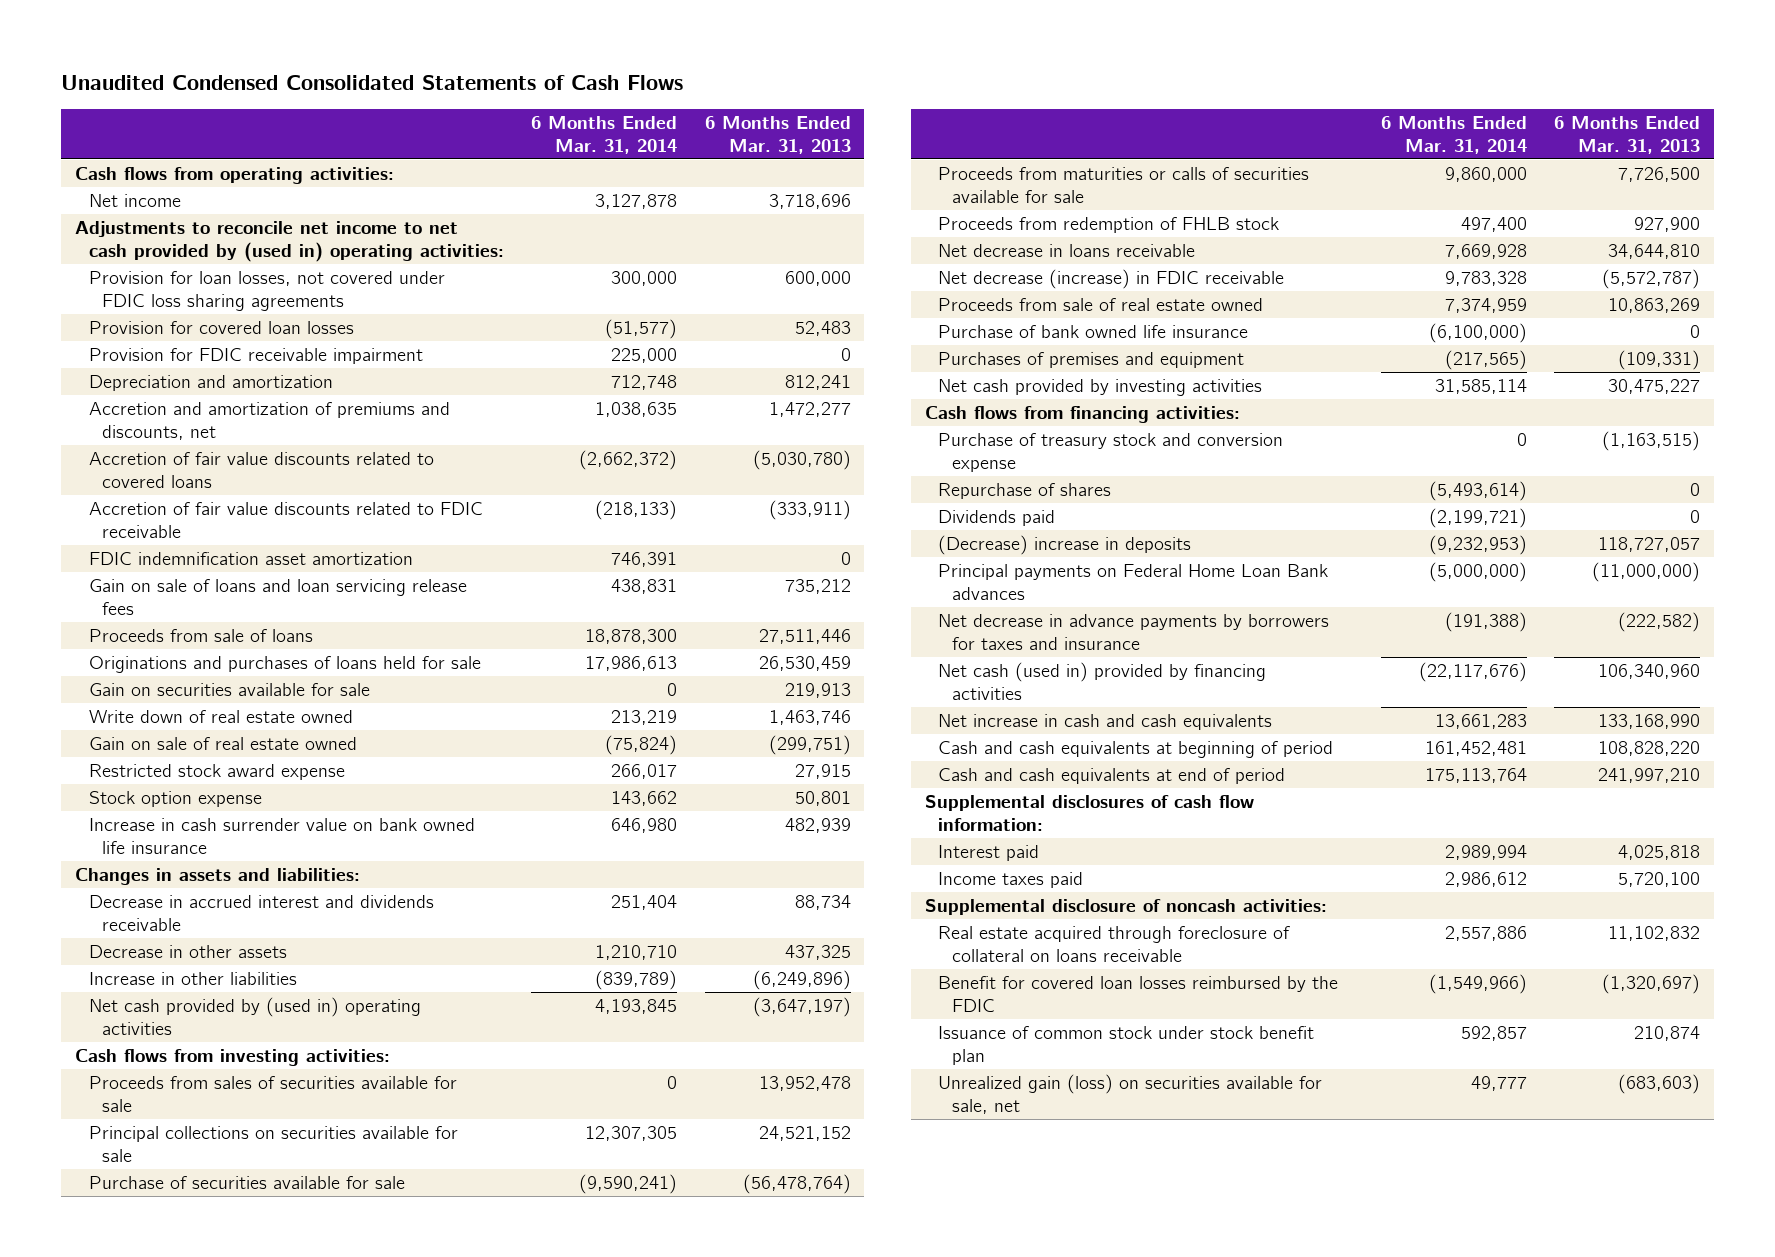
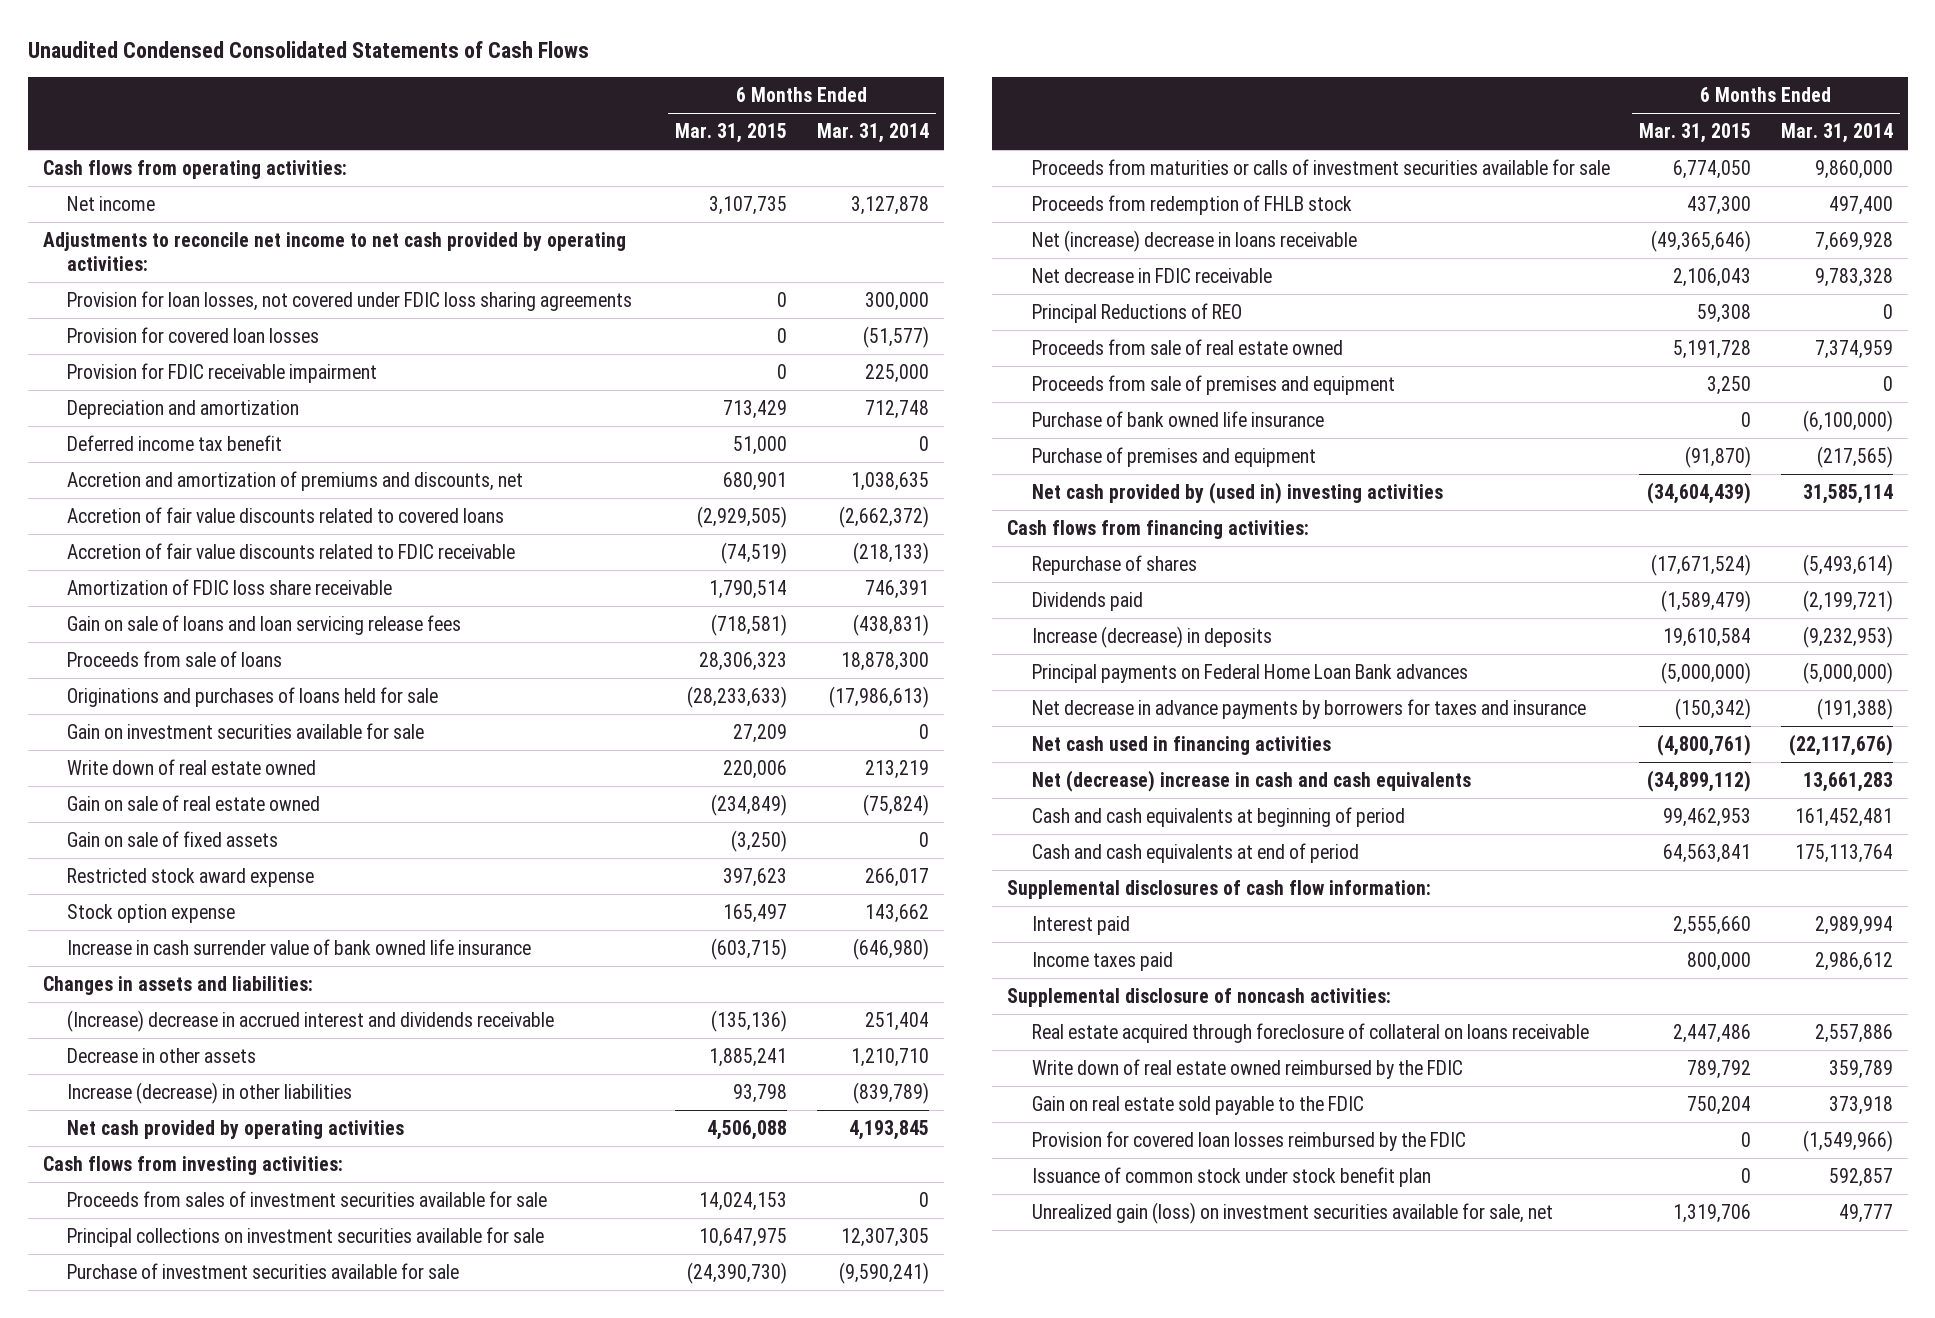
[704,115,851,154] 6 Months Ended Mar. 31, 2013 -> none
none -> [675,123,788,144] Mar. 31, 2015
[74,221,504,262] Adjustments to reconcile net income to net cash provided by (used in) operating activities: -> [42,231,626,271] Adjustments to reconcile net income to net cash provided by operating activities:
none -> [67,434,283,451] Deferred income tax benefit
[88,552,413,566] FDIC indemnification asset amortization -> [67,578,393,595] Amortization of FDIC loss share receivable
[611,579,678,595] 438,831 -> [852,613,929,636] (438,831)
[585,656,678,672] 17,986,613 -> [828,685,929,708] (17,986,613)
[88,683,370,697] Gain on securities available for sale -> [67,722,425,739] Gain on investment securities available for sale
none -> [67,830,279,847] Gain on sale of fixed assets
[88,818,475,854] Increase in cash surrender value on bank owned life insurance -> [67,938,532,955] Increase in cash surrender value of bank owned life insurance
[611,818,678,834] 646,980 -> [852,937,929,960] (646,980)
[88,895,434,931] Decrease in accrued interest and dividends receivable -> [67,1009,555,1032] (Increase) decrease in accrued interest and dividends receivable
[88,972,297,986] Increase in other liabilities -> [67,1081,353,1104] Increase (decrease) in other liabilities
[88,997,421,1035] Net cash provided by (used in) operating activities -> [67,1119,405,1139] Net cash provided by operating activities
[88,1076,457,1112] Proceeds from sales of securities available for sale -> [67,1190,548,1207] Proceeds from sales of investment securities available for sale
[88,1126,458,1162] Principal collections on securities available for sale -> [67,1226,545,1247] Principal collections on investment securities available for sale
[88,1176,405,1190] Purchase of securities available for sale -> [67,1262,460,1279] Purchase of investment securities available for sale
[938,167,1310,203] Proceeds from maturities or calls of securities available for sale -> [1031,158,1610,175] Proceeds from maturities or calls of investment securities available for sale
[938,244,1196,258] Net decrease in loans receivable -> [1031,229,1357,252] Net (increase) decrease in loans receivable
[938,269,1285,290] Net decrease (increase) in FDIC receivable -> [1031,267,1272,283] Net decrease in FDIC receivable
none -> [1031,302,1242,323] Principal Reductions of REO
none -> [1031,374,1395,395] Proceeds from sale of premises and equipment
[938,352,1245,369] Purchases of premises and equipment -> [1031,446,1316,467] Purchase of premises and equipment
[938,379,1263,397] Net cash provided by investing activities -> [1031,481,1443,504] Net cash provided by (used in) investing activities
[938,433,1284,472] Purchase of treasury stock and conversion expense -> none
[938,535,1192,556] (Decrease) increase in deposits -> [1031,625,1272,648] Increase (decrease) in deposits
[938,662,1267,700] Net cash (used in) provided by financing activities -> [1031,735,1331,755] Net cash used in financing activities
[938,714,1273,731] Net increase in cash and cash equivalents -> [1031,769,1471,792] Net (decrease) increase in cash and cash equivalents
none -> [1031,1058,1463,1079] Write down of real estate owned reimbursed by the FDIC
none -> [1031,1095,1364,1115] Gain on real estate sold payable to the FDIC
[938,976,1339,1012] Benefit for covered loan losses reimbursed by the FDIC -> [1031,1130,1466,1151] Provision for covered loan losses reimbursed by the FDIC
[938,1074,1323,1114] Unrealized gain (loss) on securities available for sale, net -> [1031,1201,1553,1224] Unrealized gain (loss) on investment securities available for sale, net

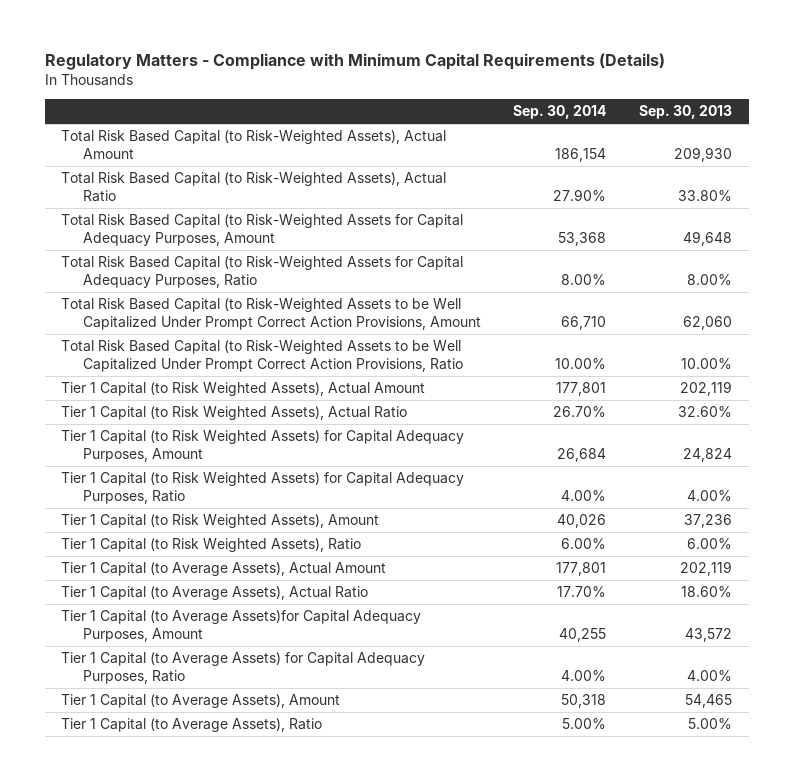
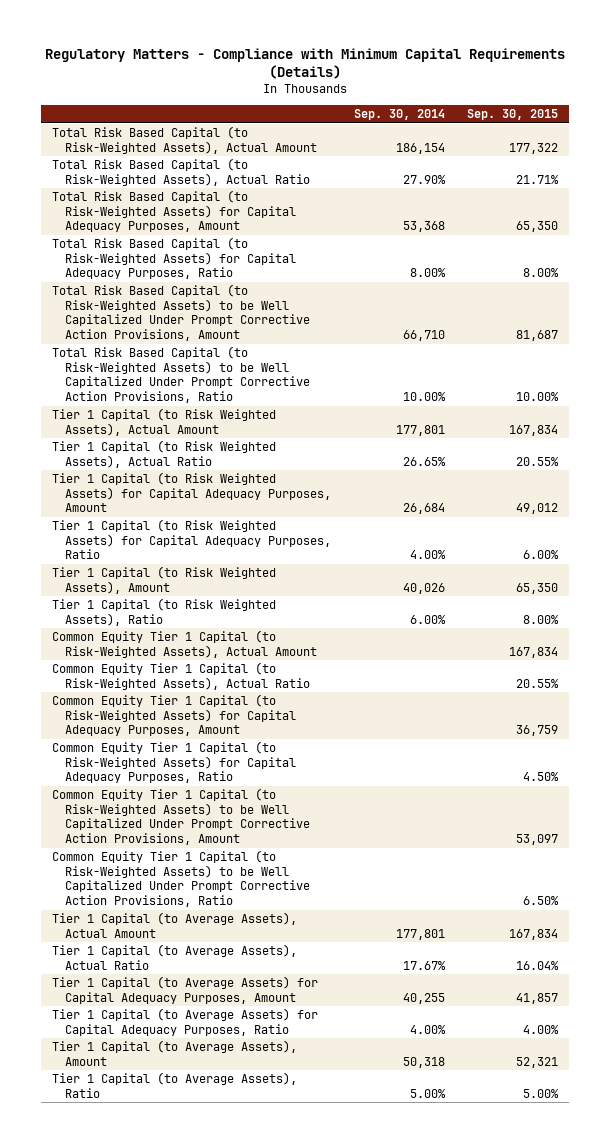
[639,105,733,120] Sep. 30, 2013 -> none
none -> [466,108,558,120] Sep. 30, 2015
[61,214,464,246] Total Risk Based Capital (to Risk-Weighted Assets for Capital Adequacy Purposes, Amount -> [51,190,297,233] Total Risk Based Capital (to Risk-Weighted Assets) for Capital Adequacy Purposes, Amount
[61,256,464,288] Total Risk Based Capital (to Risk-Weighted Assets for Capital Adequacy Purposes, Ratio -> [51,237,297,280] Total Risk Based Capital (to Risk-Weighted Assets) for Capital Adequacy Purposes, Ratio
[61,298,481,330] Total Risk Based Capital (to Risk-Weighted Assets to be Well Capitalized Under Prompt Correct Action Provisions, Amount -> [51,284,311,342] Total Risk Based Capital (to Risk-Weighted Assets) to be Well Capitalized Under Prompt Corrective Action Provisions, Amount
[61,340,463,372] Total Risk Based Capital (to Risk-Weighted Assets to be Well Capitalized Under Prompt Correct Action Provisions, Ratio -> [51,346,311,404] Total Risk Based Capital (to Risk-Weighted Assets) to be Well Capitalized Under Prompt Corrective Action Provisions, Ratio
[553,406,607,418] 26.70% -> [402,456,446,466] 26.65%
none -> [51,630,318,658] Common Equity Tier 1 Capital (to Risk-Weighted Assets), Actual Amount
none -> [51,662,311,690] Common Equity Tier 1 Capital (to Risk-Weighted Assets), Actual Ratio
none -> [51,694,297,737] Common Equity Tier 1 Capital (to Risk-Weighted Assets) for Capital Adequacy Purposes, Amount
none -> [51,741,297,784] Common Equity Tier 1 Capital (to Risk-Weighted Assets) for Capital Adequacy Purposes, Ratio
none -> [51,788,311,846] Common Equity Tier 1 Capital (to Risk-Weighted Assets) to be Well Capitalized Under Prompt Corrective Action Provisions, Amount
none -> [51,850,311,908] Common Equity Tier 1 Capital (to Risk-Weighted Assets) to be Well Capitalized Under Prompt Corrective Action Provisions, Ratio
[557,586,607,598] 17.70% -> [402,960,446,970] 17.67%
[61,610,422,642] Tier 1 Capital (to Average Assets)for Capital Adequacy Purposes, Amount -> [51,976,318,1004] Tier 1 Capital (to Average Assets) for Capital Adequacy Purposes, Amount

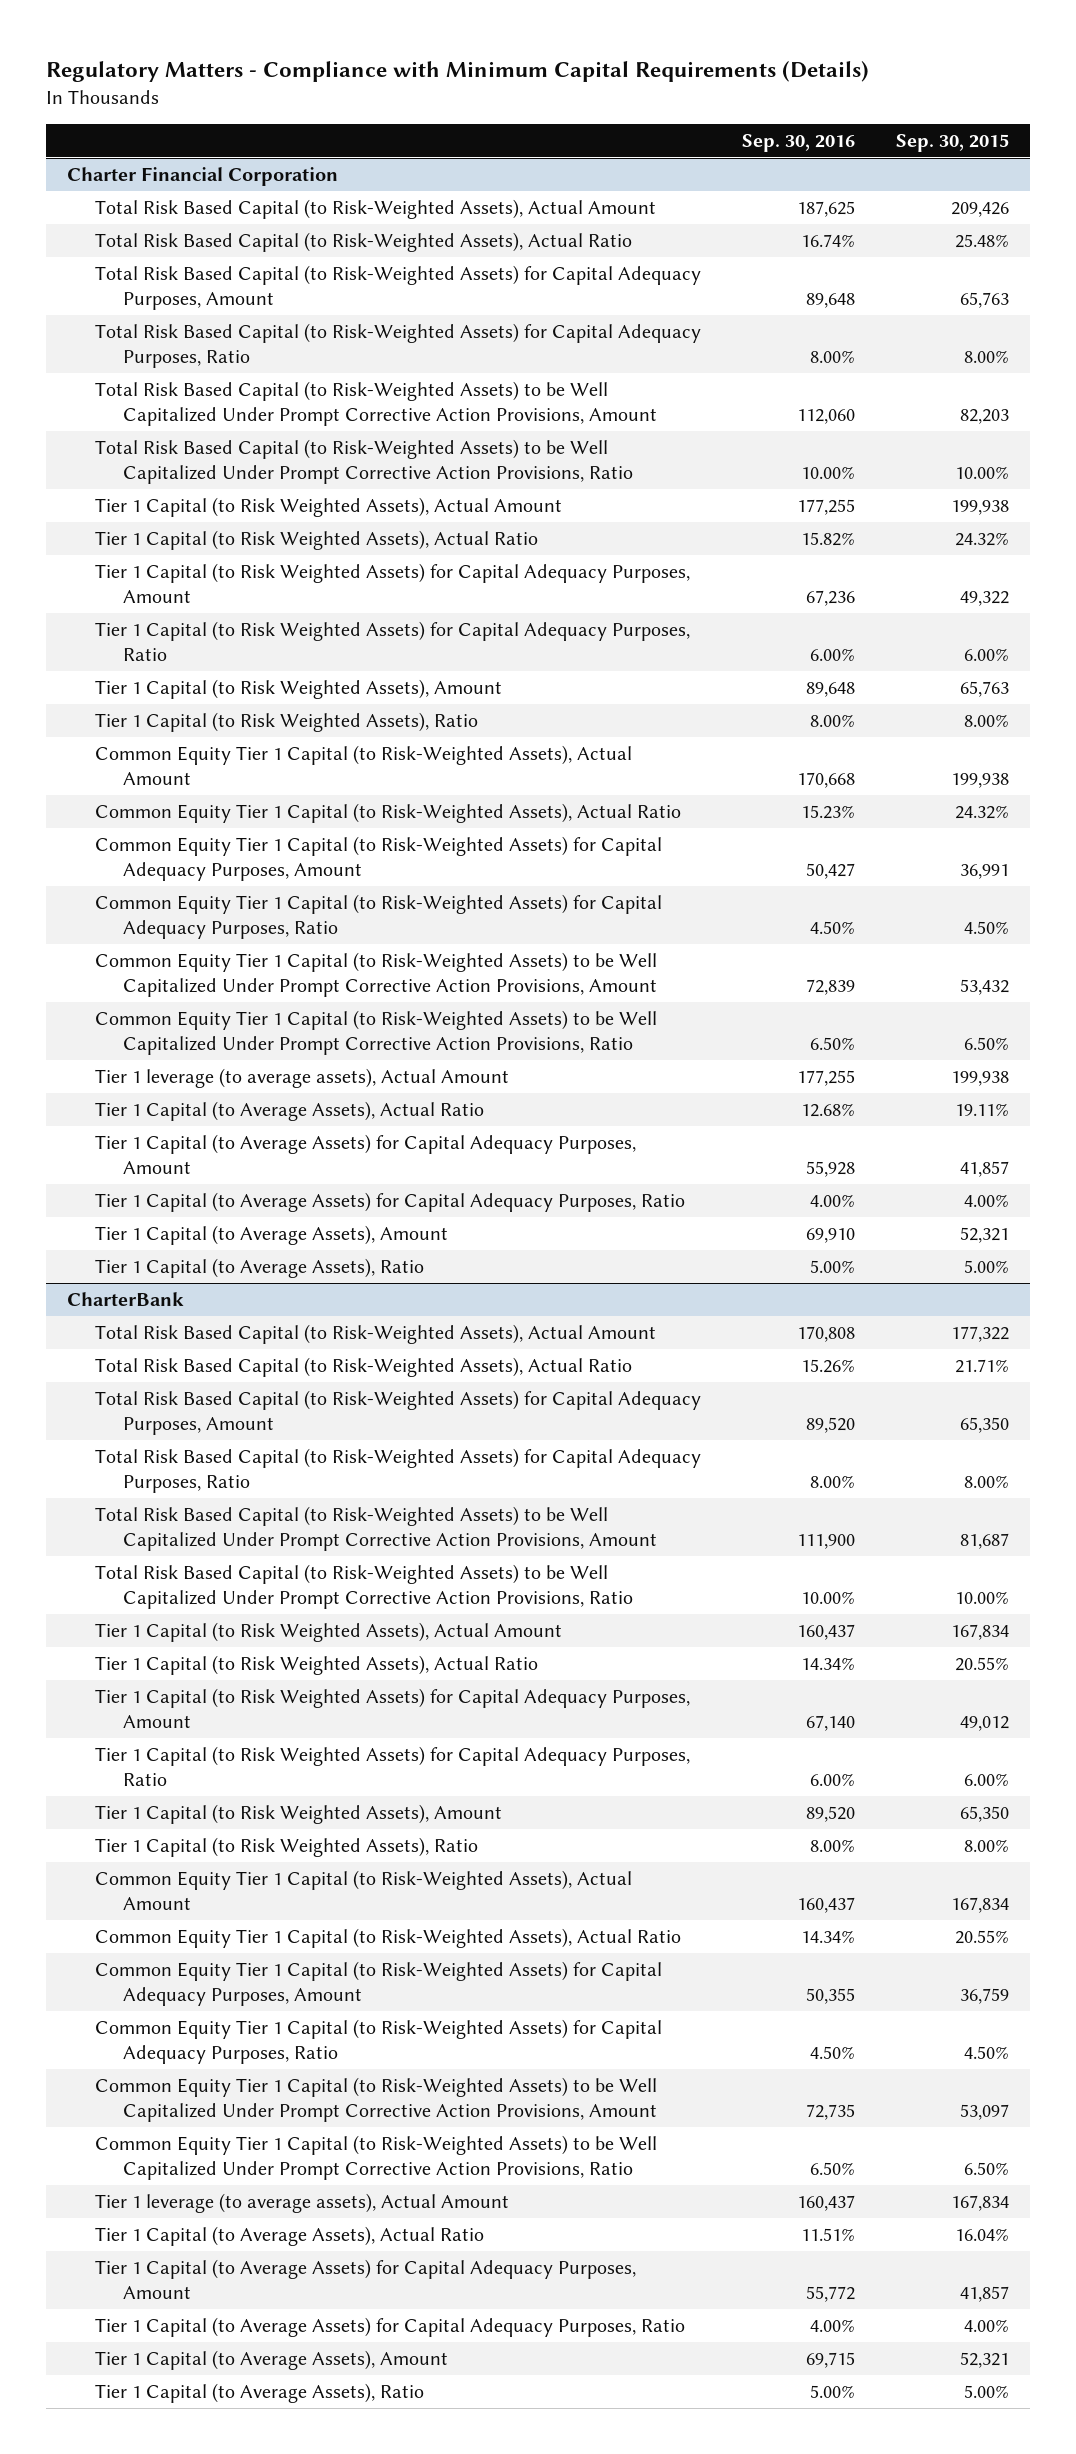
[353,108,445,120] Sep. 30, 2014 -> none
none -> [742,133,856,152] Sep. 30, 2016
none -> [67,167,339,187] Charter Financial Corporation
none -> [94,199,656,220] Total Risk Based Capital (to Risk-Weighted Assets), Actual Amount
none -> [94,232,632,253] Total Risk Based Capital (to Risk-Weighted Assets), Actual Ratio
none -> [94,265,701,310] Total Risk Based Capital (to Risk-Weighted Assets) for Capital Adequacy Purposes, Amount
none -> [94,323,701,368] Total Risk Based Capital (to Risk-Weighted Assets) for Capital Adequacy Purposes, Ratio
none -> [94,381,657,426] Total Risk Based Capital (to Risk-Weighted Assets) to be Well Capitalized Under Prompt Corrective Action Provisions, Amount
none -> [94,439,633,484] Total Risk Based Capital (to Risk-Weighted Assets) to be Well Capitalized Under Prompt Corrective Action Provisions, Ratio
none -> [94,497,562,518] Tier 1 Capital (to Risk Weighted Assets), Actual Amount
none -> [94,530,538,551] Tier 1 Capital (to Risk Weighted Assets), Actual Ratio
none -> [94,563,690,603] Tier 1 Capital (to Risk Weighted Assets) for Capital Adequacy Purposes, Amount
none -> [94,621,690,661] Tier 1 Capital (to Risk Weighted Assets) for Capital Adequacy Purposes, Ratio
none -> [94,679,502,700] Tier 1 Capital (to Risk Weighted Assets), Amount
none -> [94,712,478,733] Tier 1 Capital (to Risk Weighted Assets), Ratio
none -> [94,745,632,785] Common Equity Tier 1 Capital (to Risk-Weighted Assets), Actual Amount
none -> [94,803,681,824] Common Equity Tier 1 Capital (to Risk-Weighted Assets), Actual Ratio
none -> [94,836,662,881] Common Equity Tier 1 Capital (to Risk-Weighted Assets) for Capital Adequacy Purposes, Amount
none -> [94,894,662,939] Common Equity Tier 1 Capital (to Risk-Weighted Assets) for Capital Adequacy Purposes, Ratio
none -> [94,952,657,997] Common Equity Tier 1 Capital (to Risk-Weighted Assets) to be Well Capitalized Under Prompt Corrective Action Provisions, Amount
none -> [94,1010,657,1055] Common Equity Tier 1 Capital (to Risk-Weighted Assets) to be Well Capitalized Under Prompt Corrective Action Provisions, Ratio
none -> [94,1068,509,1089] Tier 1 leverage (to average assets), Actual Amount
none -> [94,1101,484,1122] Tier 1 Capital (to Average Assets), Actual Ratio
none -> [94,1134,636,1174] Tier 1 Capital (to Average Assets) for Capital Adequacy Purposes, Amount
none -> [94,1192,685,1213] Tier 1 Capital (to Average Assets) for Capital Adequacy Purposes, Ratio
none -> [94,1225,448,1246] Tier 1 Capital (to Average Assets), Amount
none -> [94,1258,424,1279] Tier 1 Capital (to Average Assets), Ratio
none -> [67,1292,185,1307] CharterBank
[51,912,297,938] Tier 1 Capital (to Average Assets), Actual Amount -> [94,2193,509,2214] Tier 1 leverage (to average assets), Actual Amount

